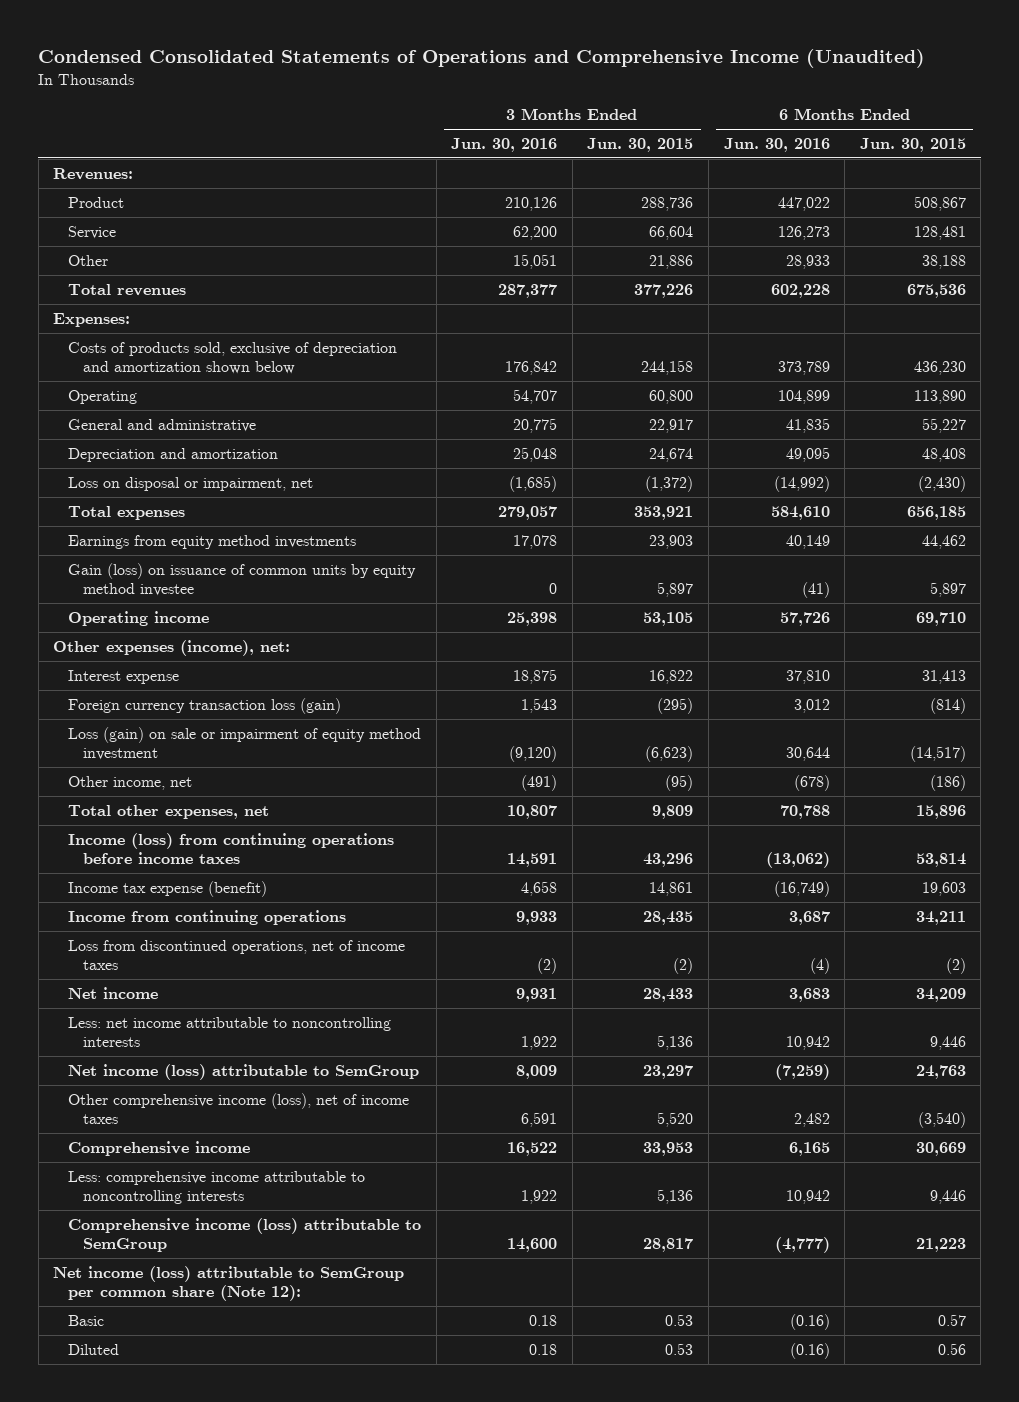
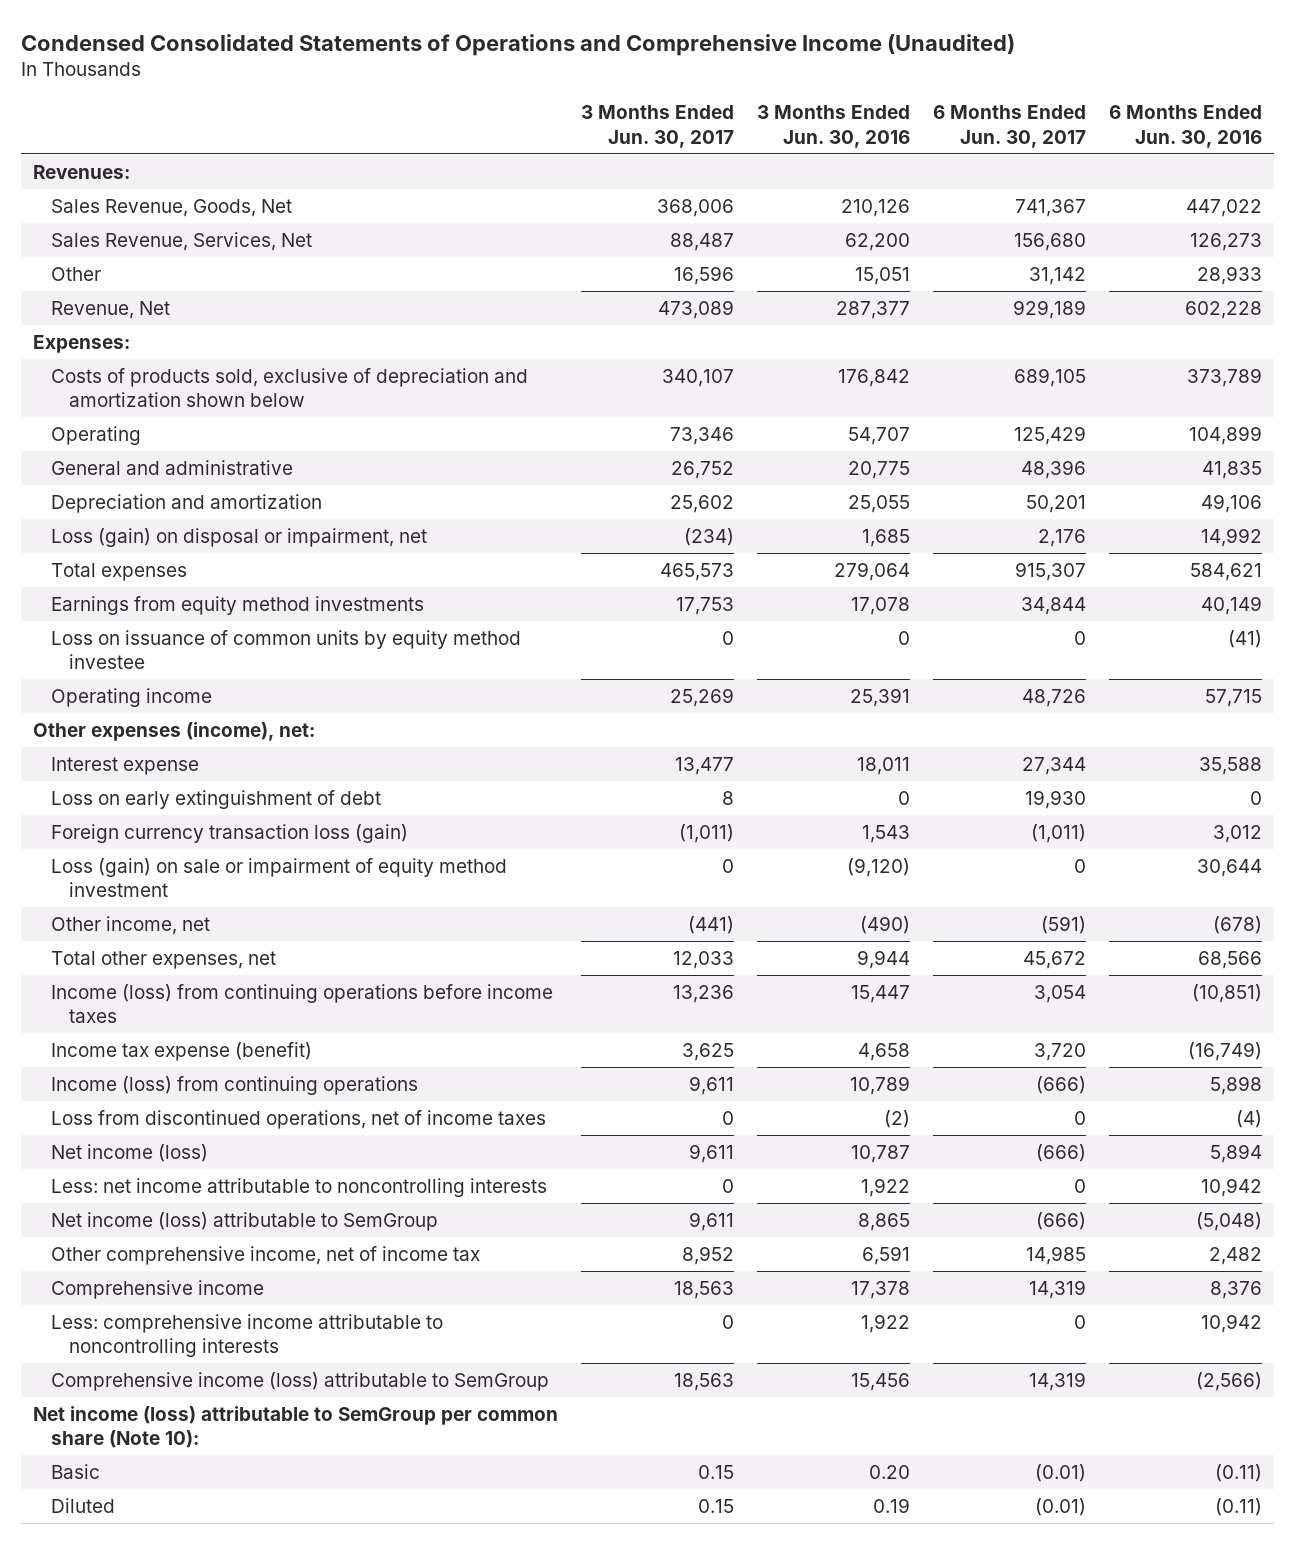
[587,138,694,153] Jun. 30, 2015 -> none
[859,138,966,153] Jun. 30, 2015 -> none
none -> [580,105,734,148] 3 Months Ended Jun. 30, 2017
none -> [933,105,1087,148] 6 Months Ended Jun. 30, 2017
[68,196,125,208] Product -> [51,198,293,217] Sales Revenue, Goods, Net
[68,225,117,239] Service -> [51,231,313,251] Sales Revenue, Services, Net
[68,283,187,296] Total revenues -> [51,300,171,319] Revenue, Net
[513,446,558,462] 25,048 -> [848,494,911,513] 25,055
[785,446,830,462] 49,095 -> [1201,493,1263,513] 49,106
[68,476,314,491] Loss on disposal or impairment, net -> [51,527,428,547] Loss (gain) on disposal or impairment, net
[509,475,558,492] (1,685) -> [862,528,911,547] 1,685
[773,475,830,492] (14,992) -> [1201,527,1263,547] 14,992
[498,505,558,520] 279,057 -> [834,561,911,581] 279,064
[770,505,830,520] 584,610 -> [1190,562,1263,581] 584,621
[68,562,417,596] Gain (loss) on issuance of common units by equity method investee -> [51,629,522,670] Loss on issuance of common units by equity method investee
[507,611,558,626] 25,398 -> [850,687,911,707] 25,391
[779,611,830,626] 57,726 -> [1205,688,1263,707] 57,715
[513,668,558,684] 18,875 -> [857,756,911,775] 18,011
[785,669,830,684] 37,810 -> [1199,756,1263,775] 35,588
none -> [51,789,382,809] Loss on early extinguishment of debt
[521,774,558,791] (491) -> [860,915,911,934] (490)
[507,804,558,819] 10,807 -> [857,949,911,969] 9,944
[779,804,830,819] 70,788 -> [1198,950,1263,969] 68,566
[507,852,558,867] 14,591 -> [851,984,911,1003] 15,447
[765,851,830,868] (13,062) -> [1192,983,1263,1003] (10,851)
[68,909,347,925] Income from continuing operations -> [51,1075,419,1095] Income (loss) from continuing operations
[516,910,558,925] 9,933 -> [850,1075,911,1095] 10,789
[788,910,830,925] 3,687 -> [1210,1075,1263,1095] 5,898
[68,986,159,999] Net income -> [51,1143,209,1162] Net income (loss)
[516,987,558,1002] 9,931 -> [851,1144,911,1163] 10,787
[788,987,830,1002] 3,683 -> [1210,1143,1263,1163] 5,894
[516,1064,558,1079] 8,009 -> [858,1212,911,1231] 8,865
[774,1063,830,1080] (7,259) -> [1196,1211,1263,1231] (5,048)
[68,1092,410,1124] Other comprehensive income (loss), net of income taxes -> [51,1245,481,1265] Other comprehensive income, net of income tax
[507,1141,558,1156] 16,522 -> [851,1280,911,1299] 17,378
[788,1141,830,1156] 6,165 -> [1210,1280,1263,1299] 8,376
[507,1237,558,1252] 14,600 -> [851,1372,911,1391] 15,456
[774,1236,830,1253] (4,777) -> [1196,1371,1263,1391] (2,566)
[53,1265,405,1301] Net income (loss) attributable to SemGroup per common share (Note 12): -> [32,1405,558,1449] Net income (loss) attributable to SemGroup per common share (Note 10):
[529,1314,558,1326] 0.18 -> [869,1464,911,1479] 0.20
[789,1313,830,1330] (0.16) -> [1215,1463,1263,1482] (0.11)
[529,1343,558,1355] 0.18 -> [873,1497,911,1513] 0.19
[789,1342,830,1359] (0.16) -> [1215,1497,1263,1516] (0.11)

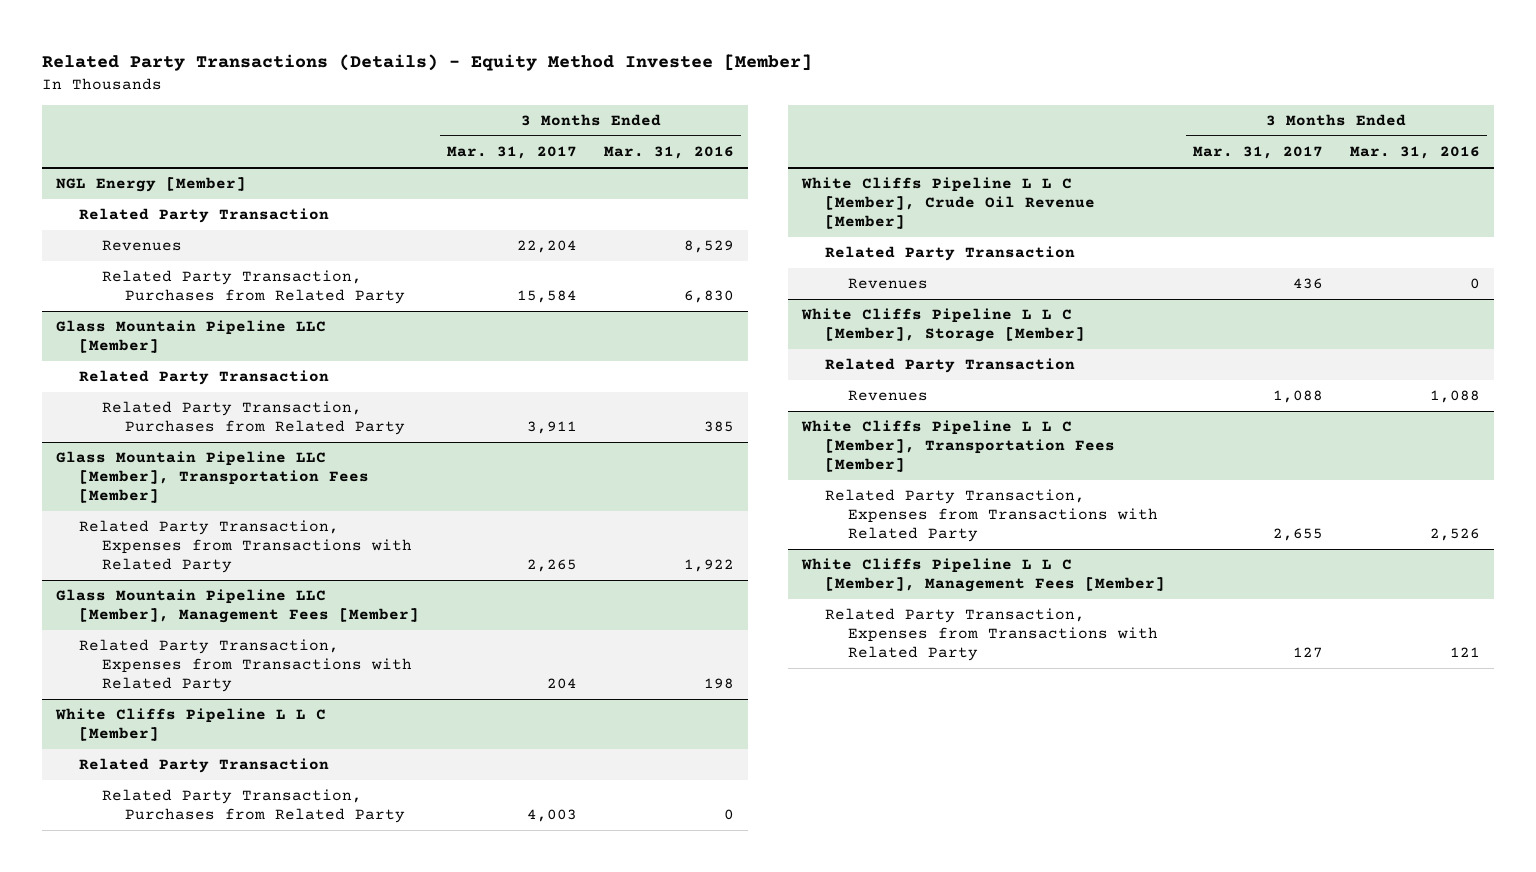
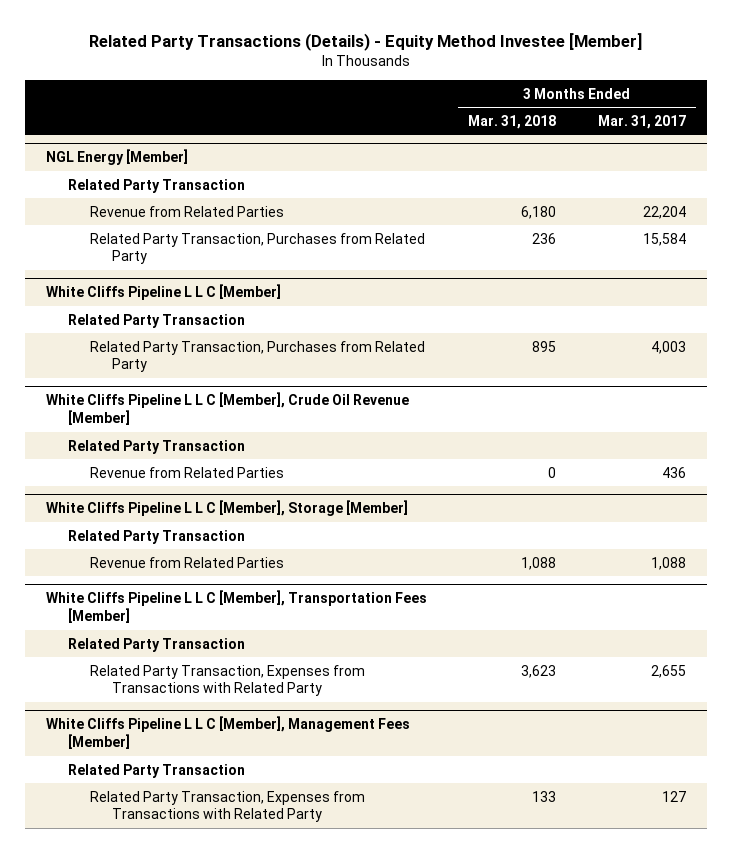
[604,146,735,160] Mar. 31, 2016 -> none
none -> [468,114,557,129] Mar. 31, 2018
[101,240,182,252] Revenues -> [89,205,284,217] Revenue from Related Parties
[56,320,327,354] Glass Mountain Pipeline LLC [Member] -> none
[79,370,330,386] Related Party Transaction -> none
[101,401,405,436] Related Party Transaction, Purchases from Related Party -> none
[56,451,370,503] Glass Mountain Pipeline LLC [Member], Transportation Fees [Member] -> none
[79,520,412,573] Related Party Transaction, Expenses from Transactions with Related Party -> none
[56,589,420,624] Glass Mountain Pipeline LLC [Member], Management Fees [Member] -> none
[79,639,412,692] Related Party Transaction, Expenses from Transactions with Related Party -> none
[847,278,928,290] Revenues -> [89,466,284,478] Revenue from Related Parties
[847,390,928,402] Revenues -> [89,556,284,568] Revenue from Related Parties
none -> [67,637,245,652] Related Party Transaction
none -> [67,763,245,778] Related Party Transaction

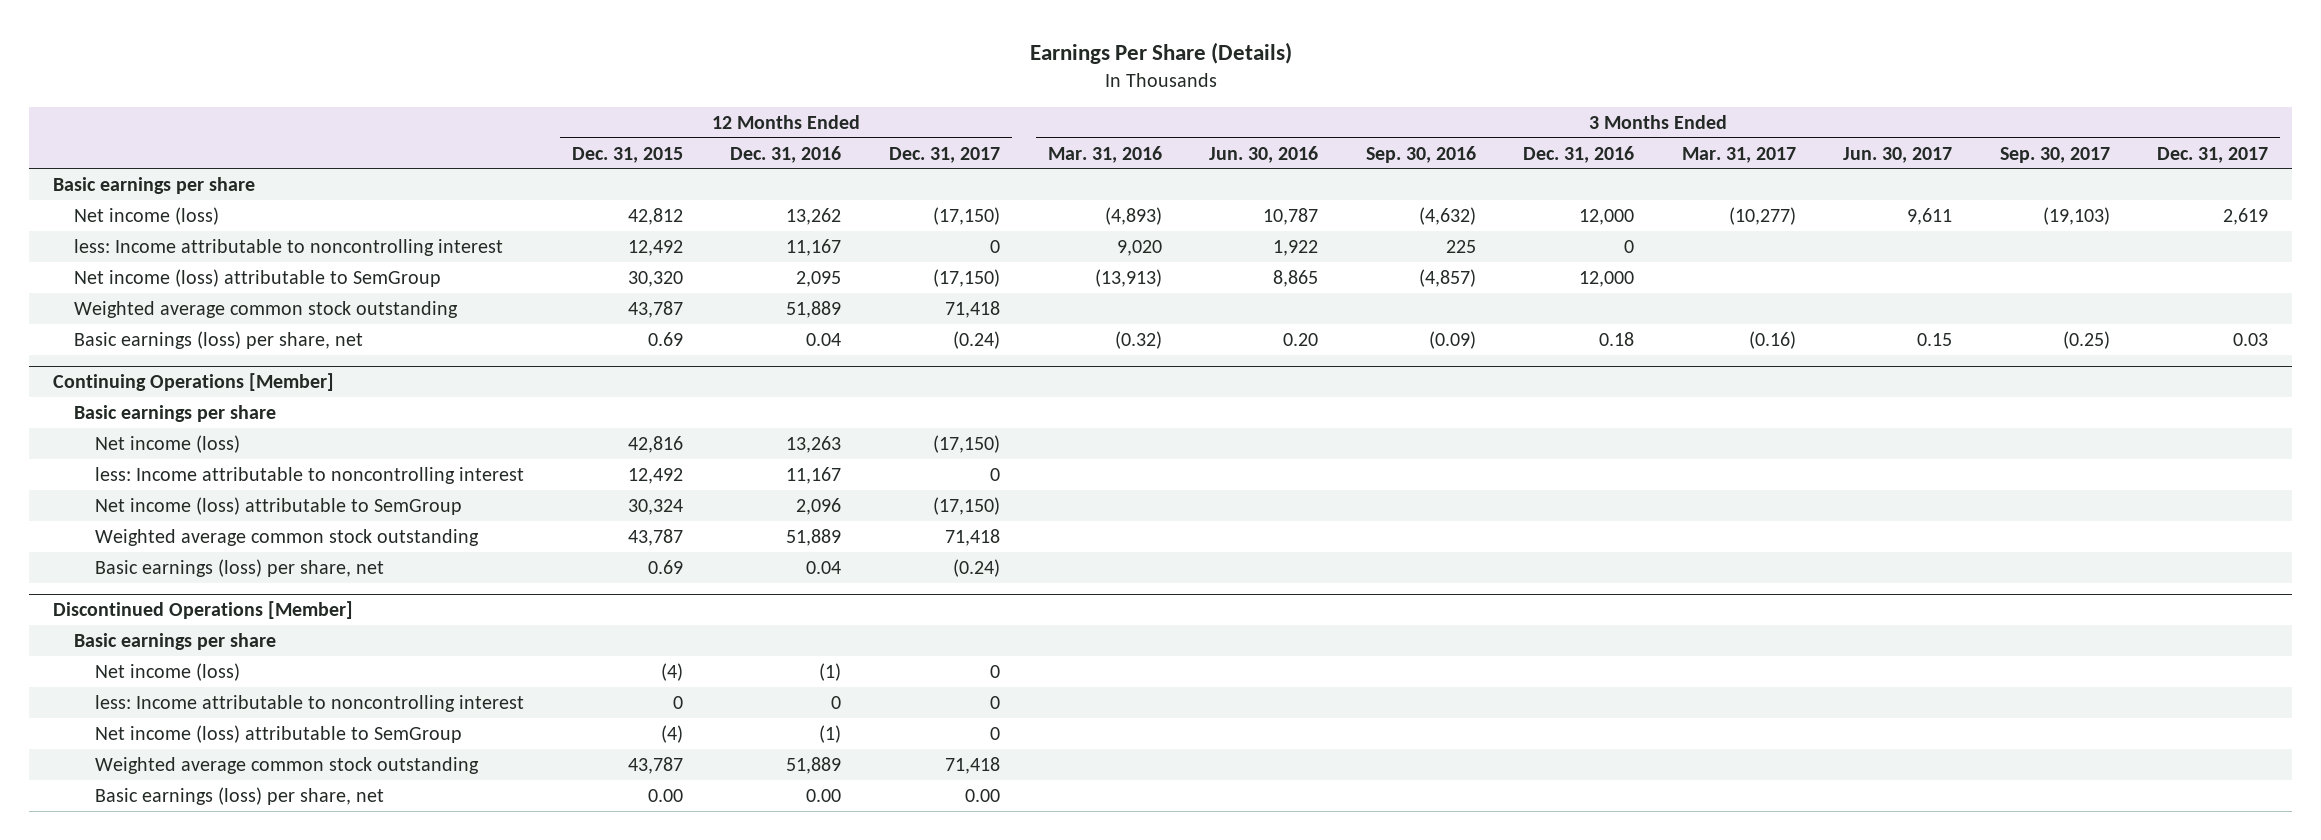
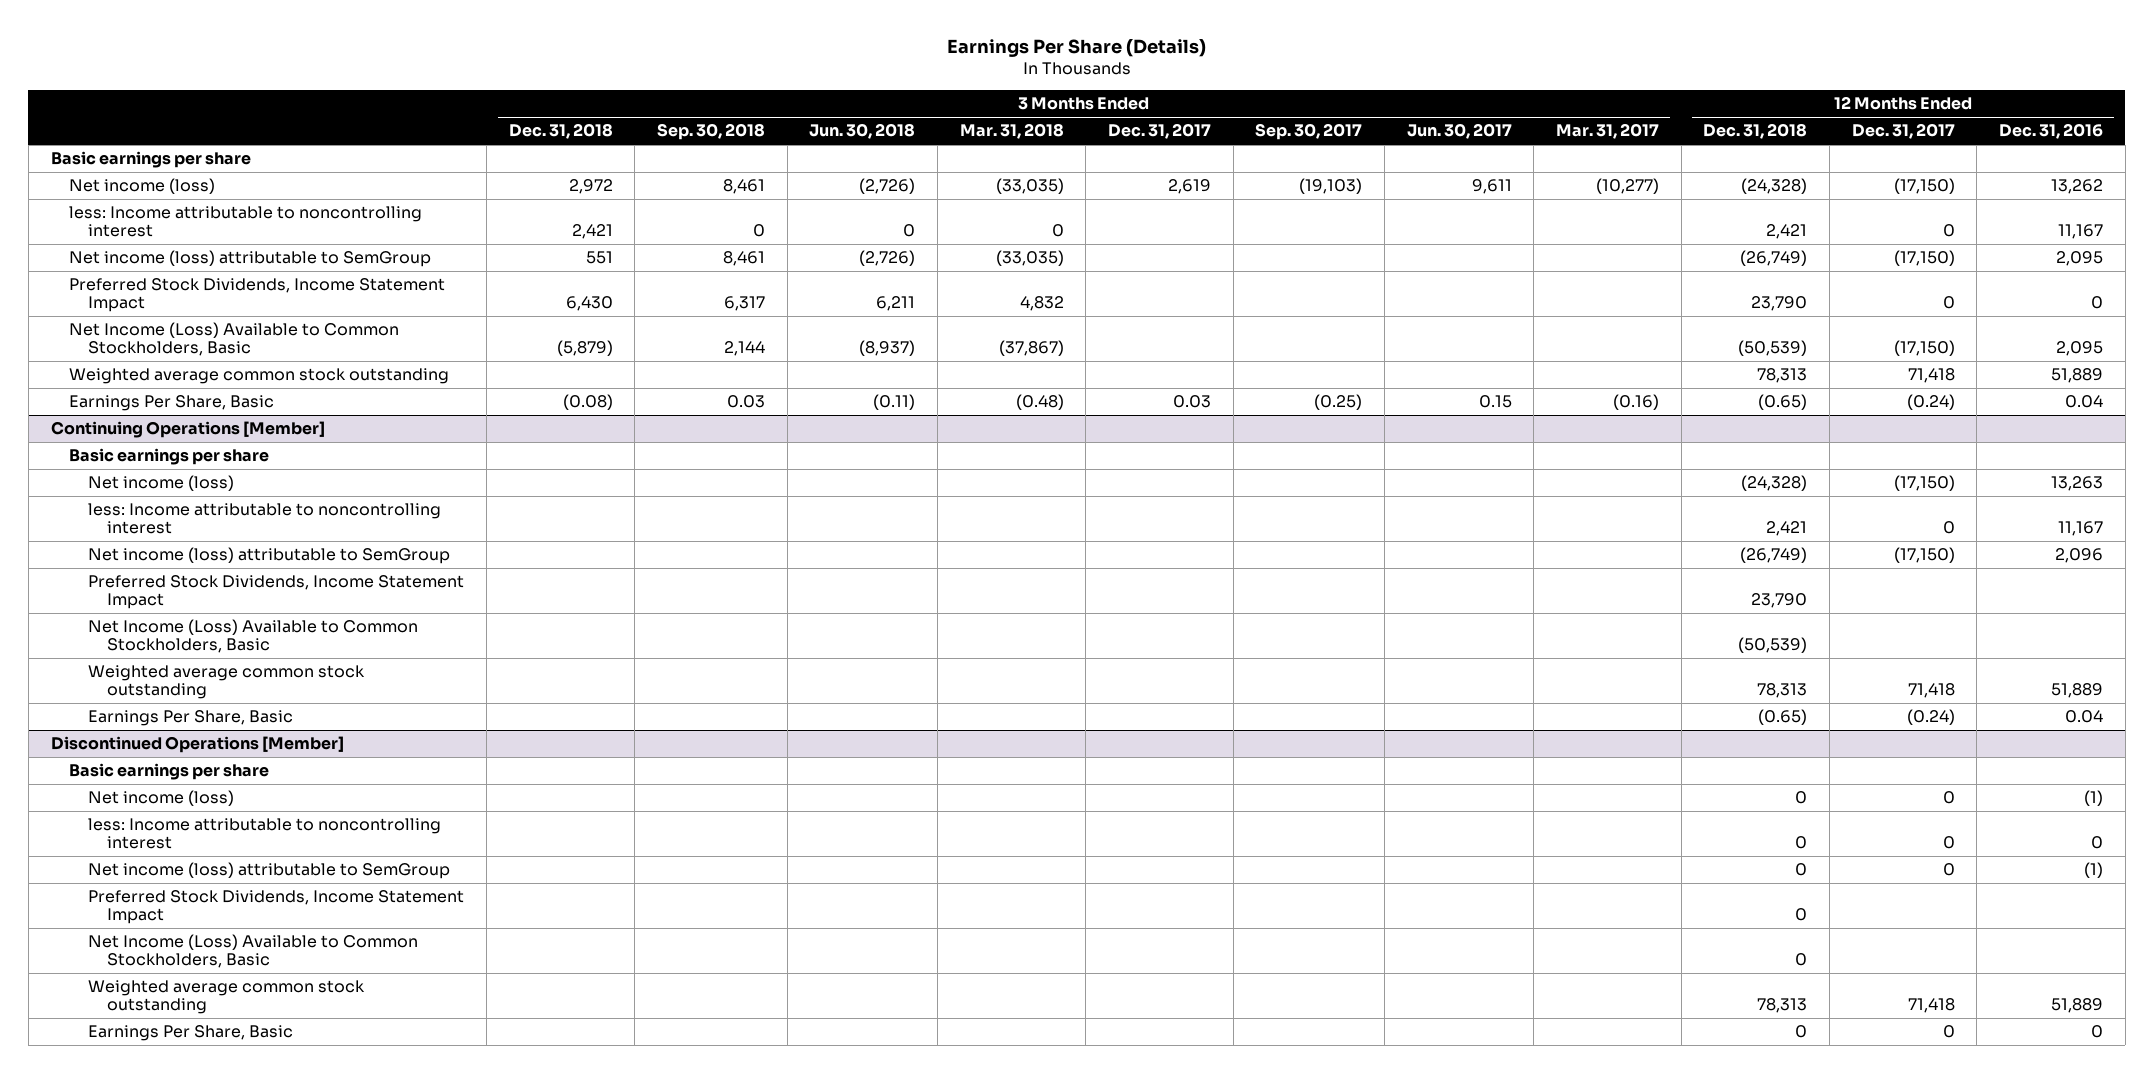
[571,146,683,163] Dec. 31, 2015 -> none
[1047,145,1162,163] Mar. 31, 2016 -> none
[1209,145,1319,163] Jun. 30, 2016 -> none
[1365,145,1476,163] Sep. 30, 2016 -> none
[1523,145,1635,163] Dec. 31, 2016 -> none
none -> [508,123,613,140] Dec. 31, 2018
none -> [656,123,765,141] Sep. 30, 2018
none -> [809,123,916,140] Jun. 30, 2018
none -> [959,123,1064,140] Mar. 31, 2018
none -> [1703,123,1808,140] Dec. 31, 2018
none -> [69,278,446,313] Preferred Stock Dividends, Income Statement Impact
none -> [69,322,400,357] Net Income (Loss) Available to Common Stockholders, Basic
[74,330,364,349] Basic earnings (loss) per share, net -> [69,395,275,412] Earnings Per Share, Basic
none -> [88,575,465,610] Preferred Stock Dividends, Income Statement Impact
none -> [88,619,419,654] Net Income (Loss) Available to Common Stockholders, Basic
[95,558,385,577] Basic earnings (loss) per share, net -> [88,710,294,727] Earnings Per Share, Basic
none -> [88,890,465,925] Preferred Stock Dividends, Income Statement Impact
none -> [88,934,419,969] Net Income (Loss) Available to Common Stockholders, Basic
[95,786,385,805] Basic earnings (loss) per share, net -> [88,1025,294,1042] Earnings Per Share, Basic
[806,788,842,802] 0.00 -> [2091,1025,2104,1039] 0
[965,788,1001,802] 0.00 -> [1942,1025,1955,1039] 0

